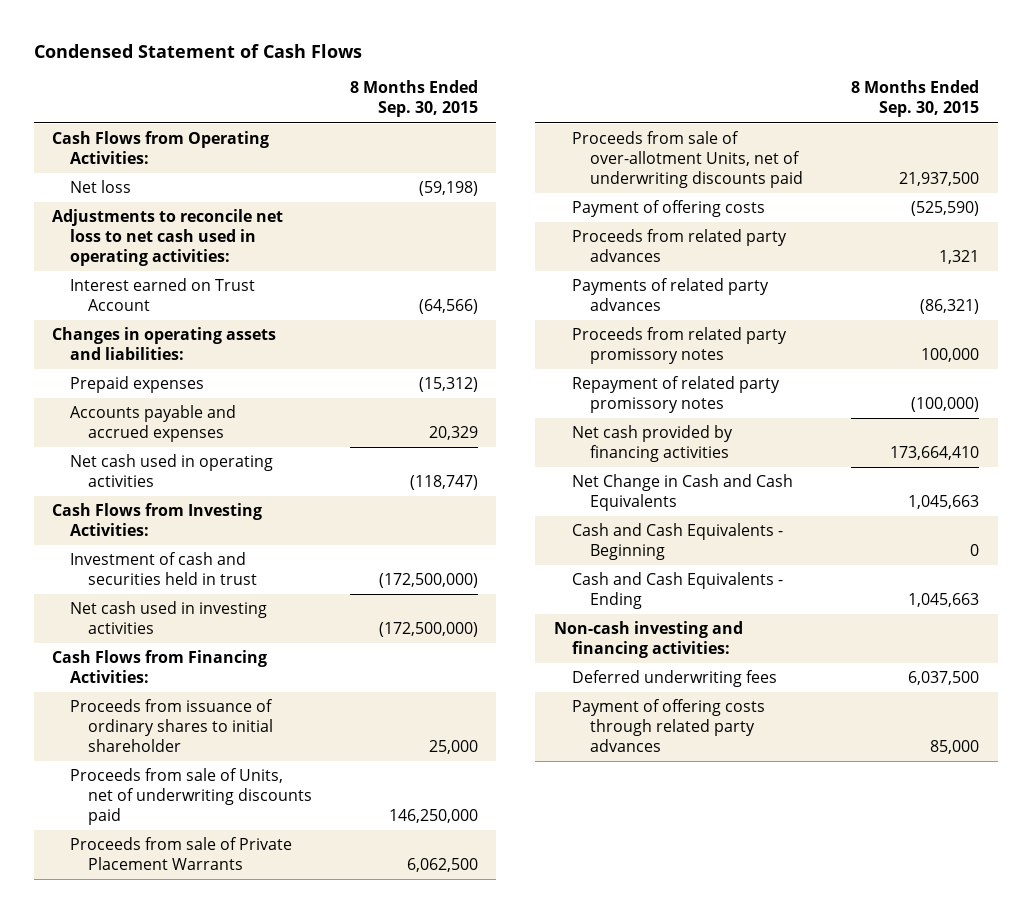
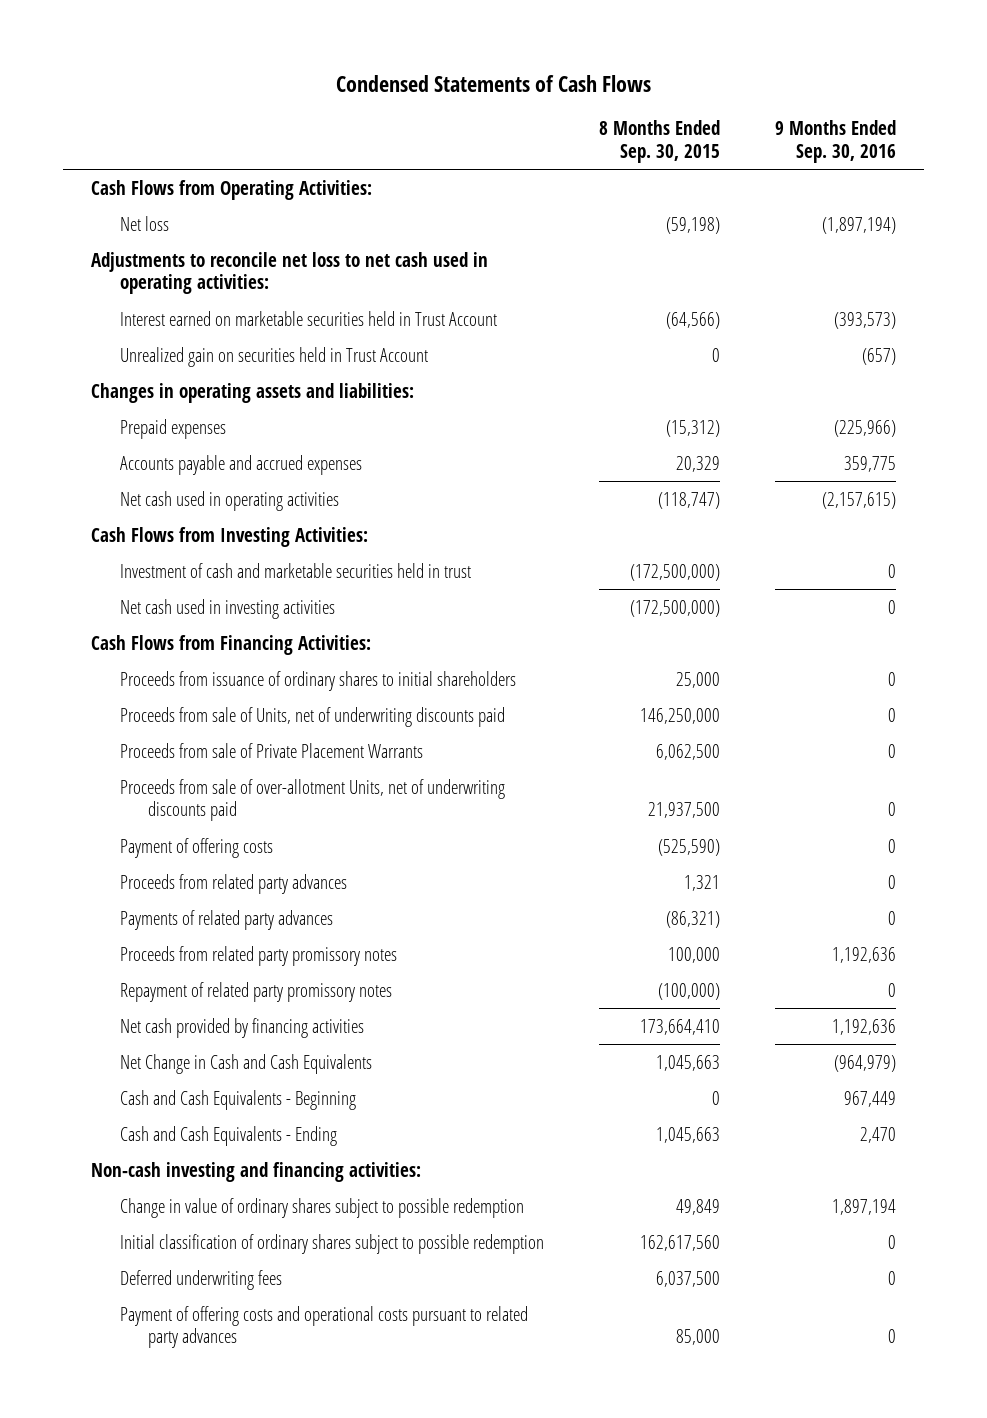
[33,43,362,58] Condensed Statement of Cash Flows -> [335,74,651,92] Condensed Statements of Cash Flows
none -> [775,120,897,163] 9 Months Ended Sep. 30, 2016
[70,278,256,312] Interest earned on Trust Account -> [119,310,497,326] Interest earned on marketable securities held in Trust Account
none -> [119,346,428,367] Unrealized gain on securities held in Trust Account
[70,552,258,586] Investment of cash and securities held in trust -> [119,562,471,578] Investment of cash and marketable securities held in trust
[70,699,274,753] Proceeds from issuance of ordinary shares to initial shareholder -> [119,670,516,691] Proceeds from issuance of ordinary shares to initial shareholders
none -> [119,1197,524,1218] Change in value of ordinary shares subject to possible redemption
none -> [119,1233,544,1254] Initial classification of ordinary shares subject to possible redemption
[571,699,765,753] Payment of offering costs through related party advances -> [119,1305,528,1349] Payment of offering costs and operational costs pursuant to related party advances

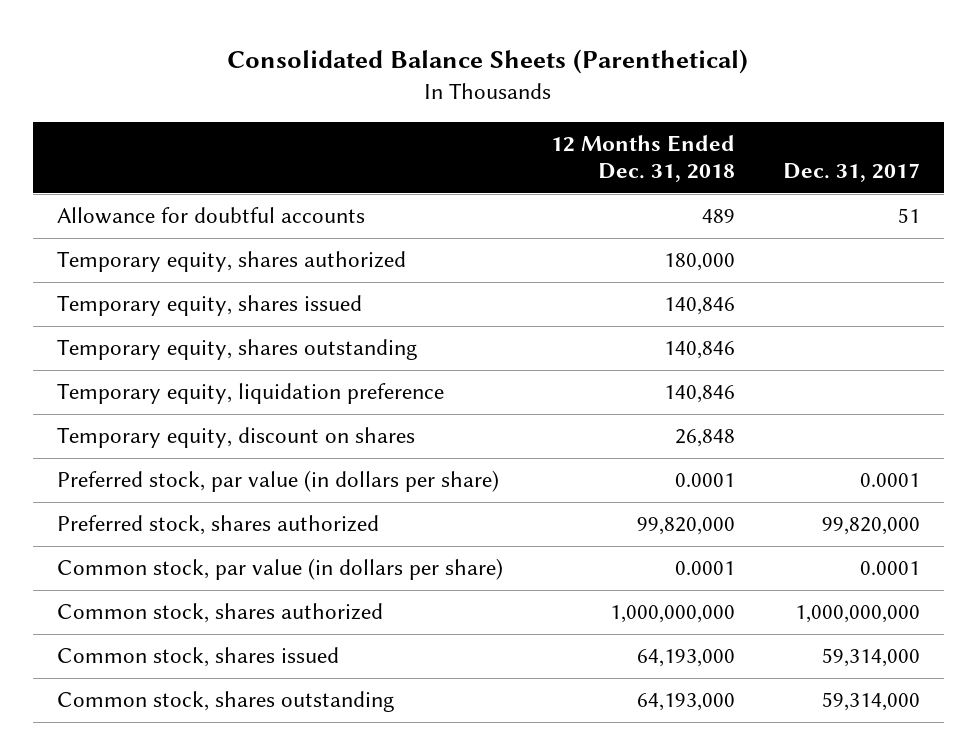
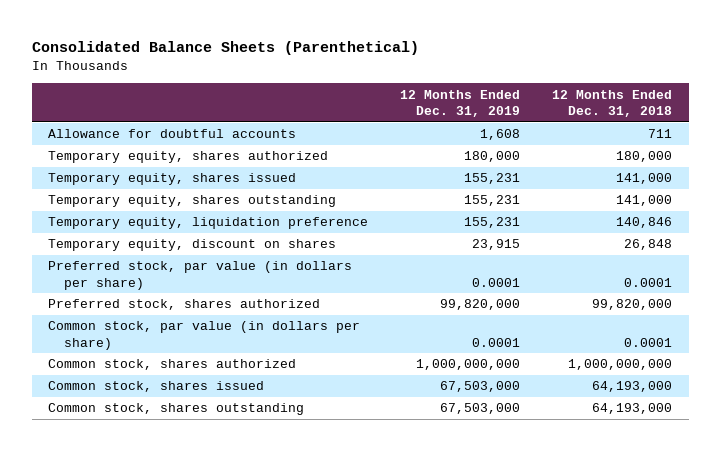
[782,163,920,183] Dec. 31, 2017 -> none
none -> [400,89,521,118] 12 Months Ended Dec. 31, 2019
[701,209,735,224] 489 -> [648,129,673,139] 711
[663,297,735,316] 140,846 -> [616,173,673,185] 141,000
[663,341,735,360] 140,846 -> [616,195,673,207] 141,000

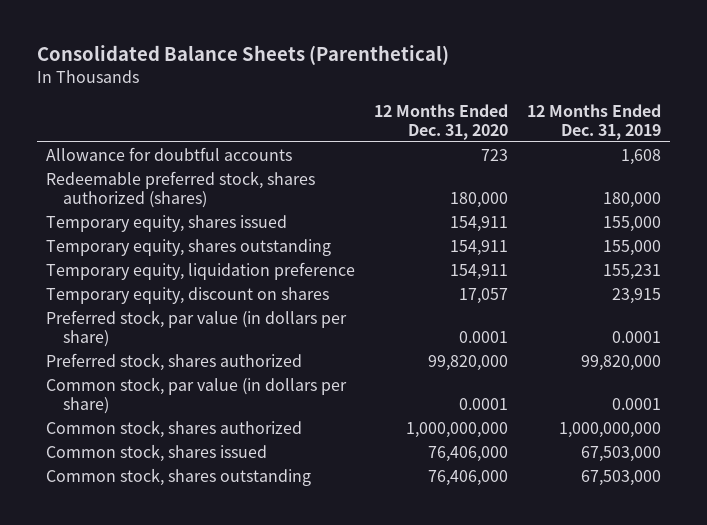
[552,89,673,118] 12 Months Ended Dec. 31, 2018 -> none
none -> [373,104,508,140] 12 Months Ended Dec. 31, 2020
[47,151,328,164] Temporary equity, shares authorized -> [45,171,315,208] Redeemable preferred stock, shares authorized (shares)
[464,173,521,185] 155,231 -> [602,216,661,233] 155,000
[464,195,521,207] 155,231 -> [602,240,661,257] 155,000

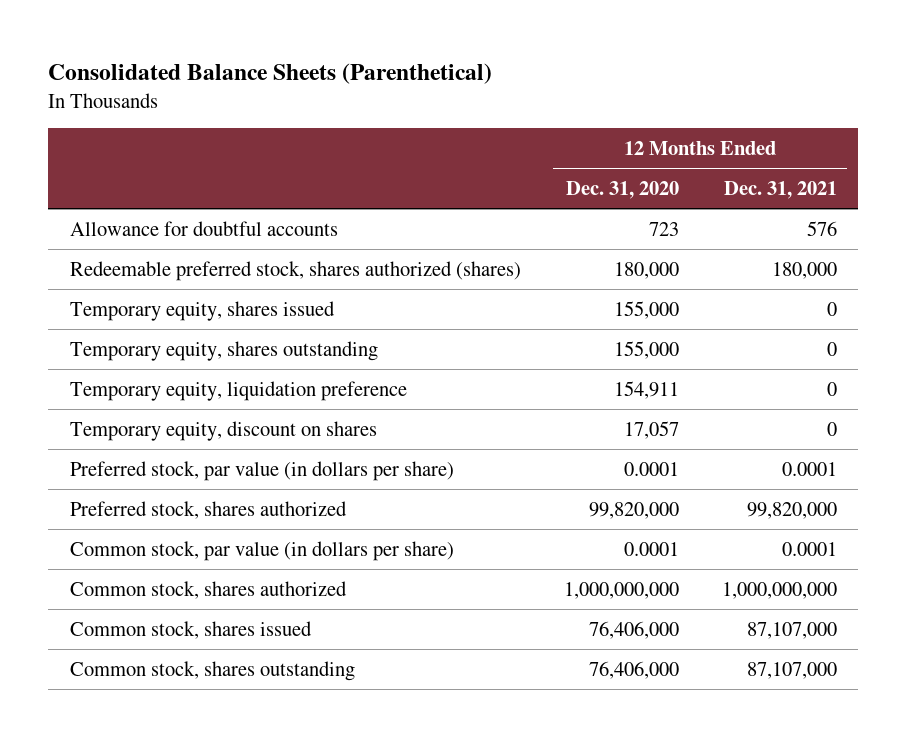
[526,104,661,140] 12 Months Ended Dec. 31, 2019 -> none
none -> [723,180,837,199] Dec. 31, 2021
[449,216,508,233] 154,911 -> [613,300,679,319] 155,000
[449,240,508,257] 154,911 -> [613,340,679,359] 155,000

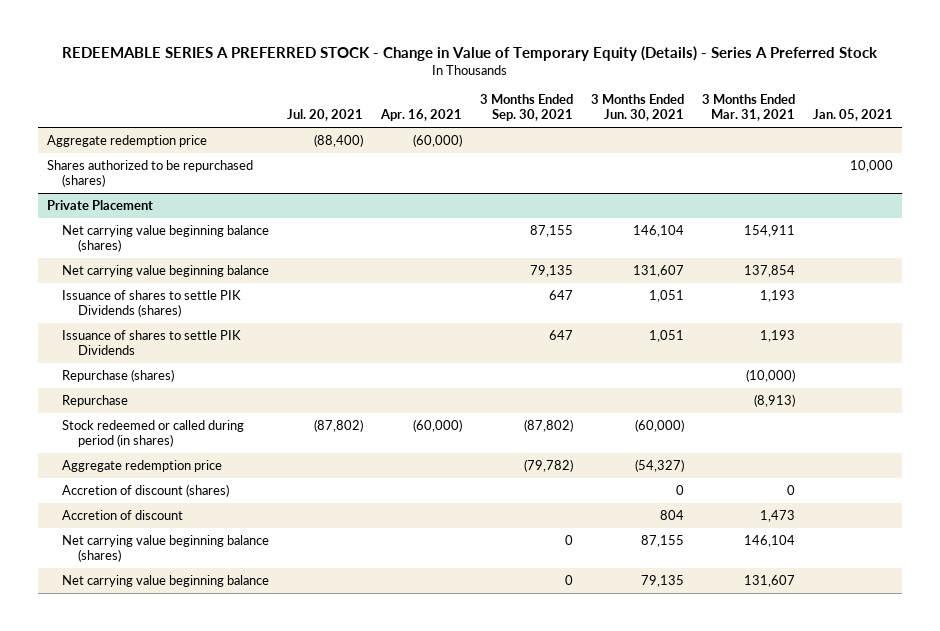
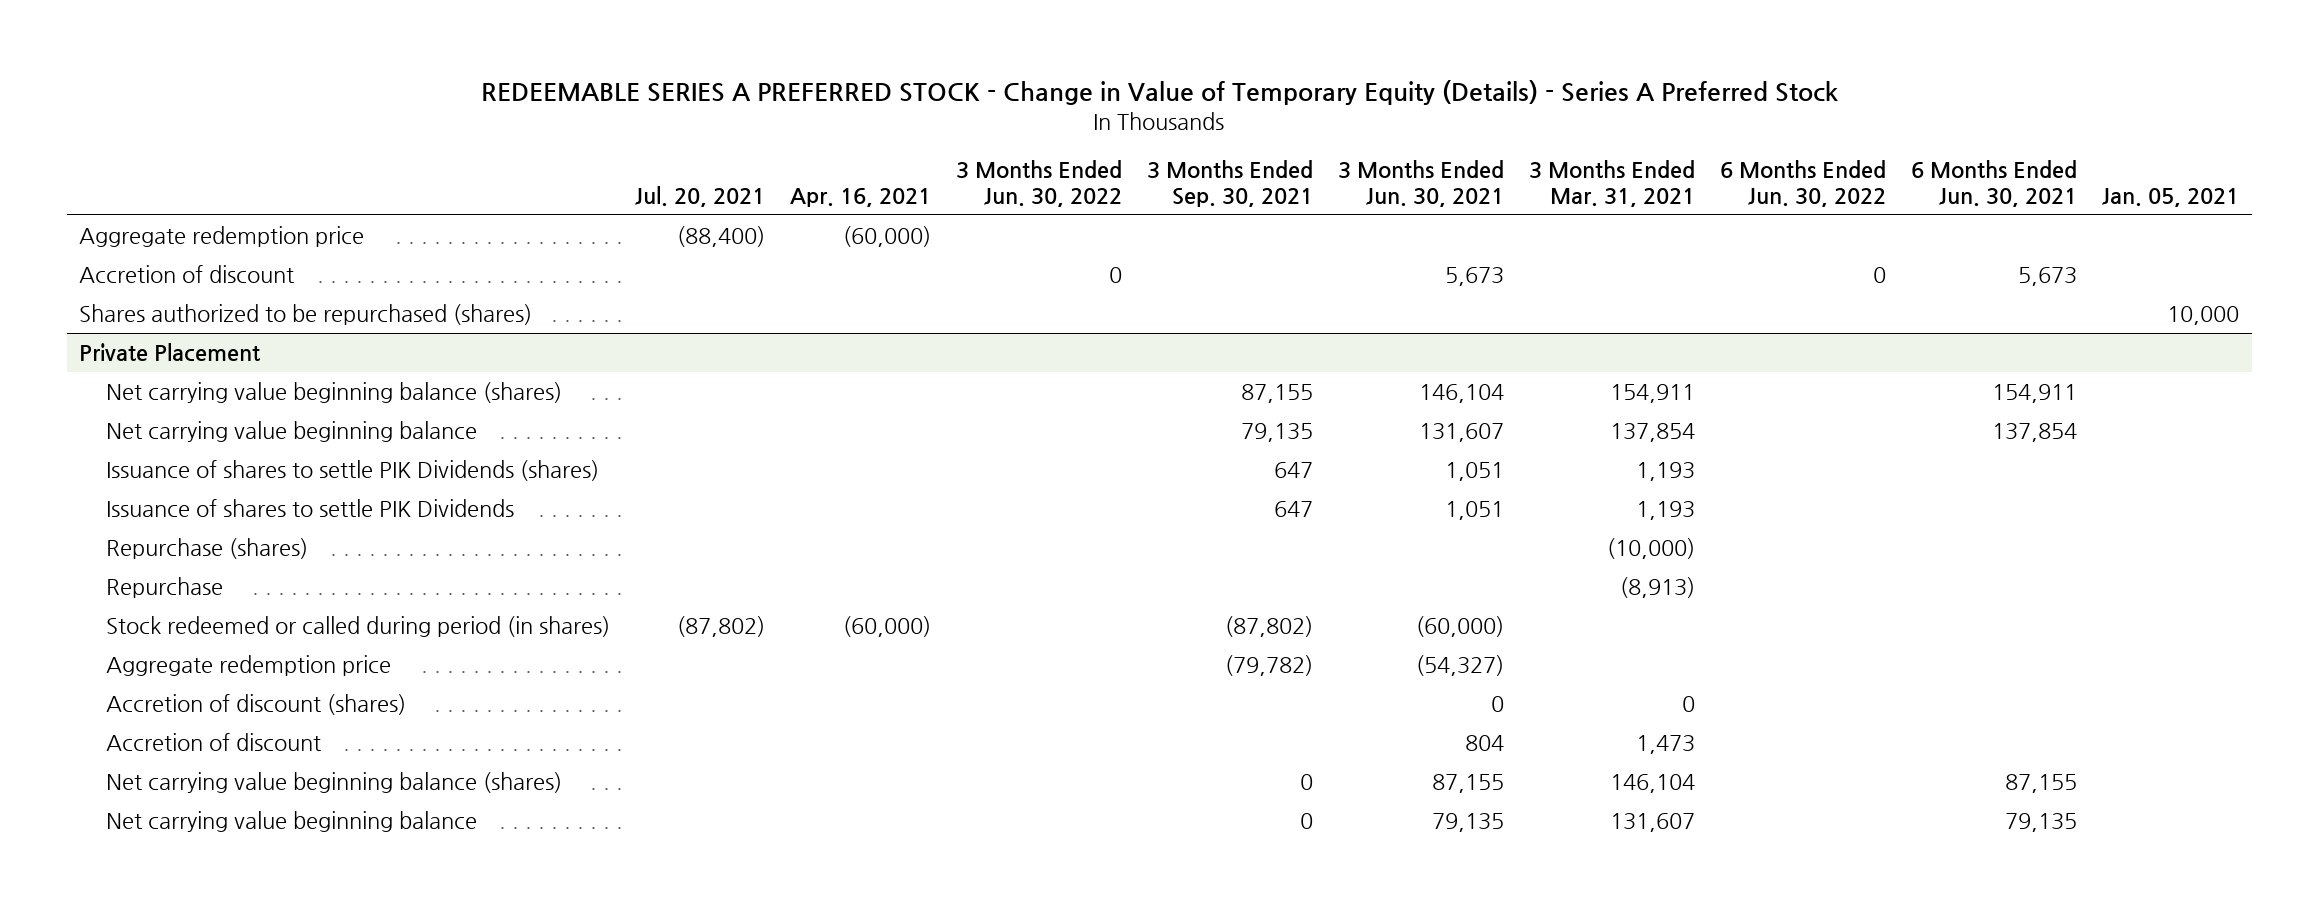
none -> [956,160,1123,207] 3 Months Ended Jun. 30, 2022
none -> [1720,160,1887,207] 6 Months Ended Jun. 30, 2022
none -> [1911,160,2078,207] 6 Months Ended Jun. 30, 2021
none -> [79,265,295,284] Accretion of discount

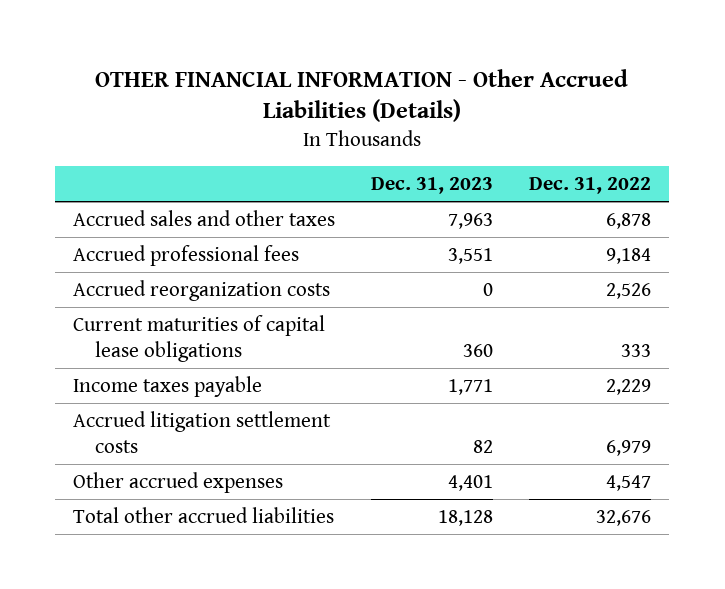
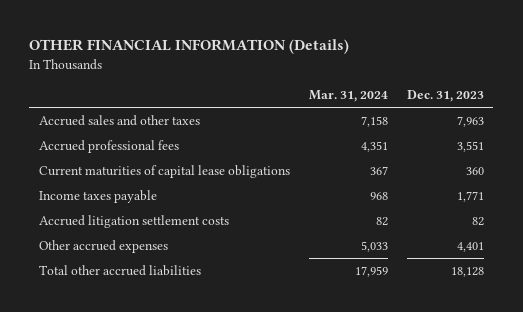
[95,68,629,123] OTHER FINANCIAL INFORMATION - Other Accrued Liabilities (Details) -> [29,39,350,55] OTHER FINANCIAL INFORMATION (Details)
[529,176,652,194] Dec. 31, 2022 -> none
none -> [308,90,388,103] Mar. 31, 2024
[73,279,331,301] Accrued reorganization costs -> none

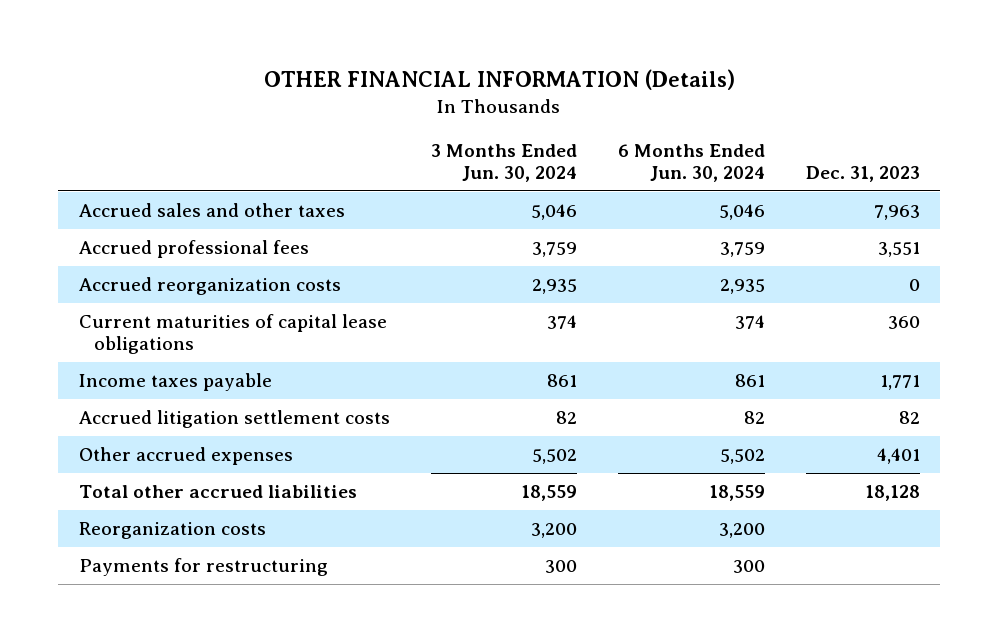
[308,90,388,103] Mar. 31, 2024 -> none
none -> [430,143,577,183] 3 Months Ended Jun. 30, 2024
none -> [617,143,765,183] 6 Months Ended Jun. 30, 2024
none -> [78,276,341,295] Accrued reorganization costs
none -> [78,521,266,539] Reorganization costs
none -> [78,557,328,576] Payments for restructuring

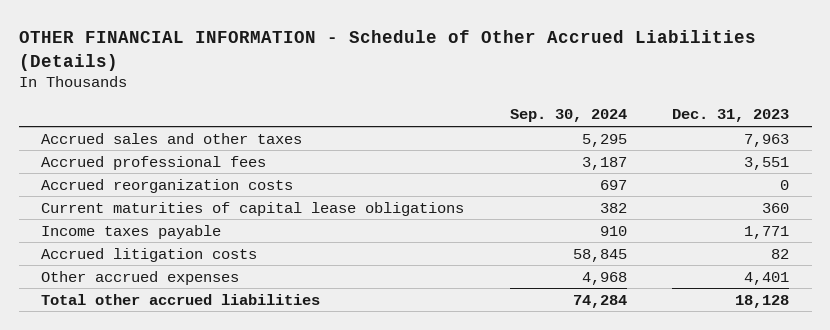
[264,69,736,91] OTHER FINANCIAL INFORMATION (Details) -> [18,29,756,71] OTHER FINANCIAL INFORMATION - Schedule of Other Accrued Liabilities (Details)
[430,143,577,183] 3 Months Ended Jun. 30, 2024 -> none
[617,143,765,183] 6 Months Ended Jun. 30, 2024 -> none
none -> [509,109,627,123] Sep. 30, 2024
[78,409,390,428] Accrued litigation settlement costs -> [41,247,258,262] Accrued litigation costs
[78,521,266,539] Reorganization costs -> none
[78,557,328,576] Payments for restructuring -> none

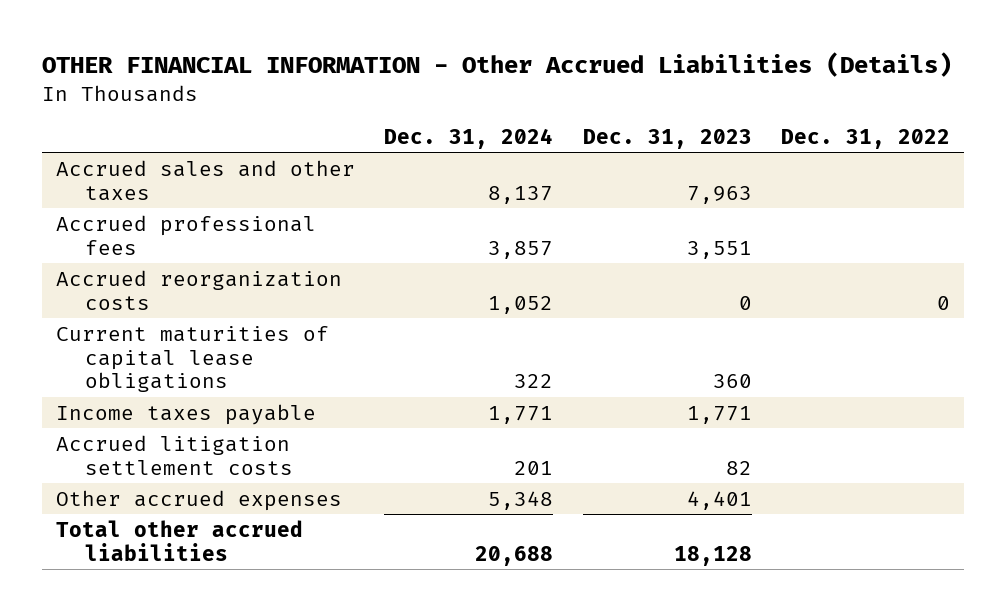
[18,29,756,71] OTHER FINANCIAL INFORMATION - Schedule of Other Accrued Liabilities (Details) -> [41,52,952,78] OTHER FINANCIAL INFORMATION - Other Accrued Liabilities (Details)
[509,109,627,123] Sep. 30, 2024 -> none
none -> [384,127,554,149] Dec. 31, 2024
none -> [780,128,950,149] Dec. 31, 2022
[41,247,258,262] Accrued litigation costs -> [56,434,294,475] Accrued litigation settlement costs

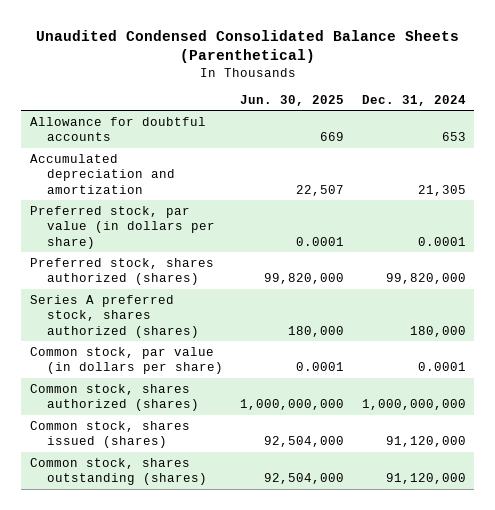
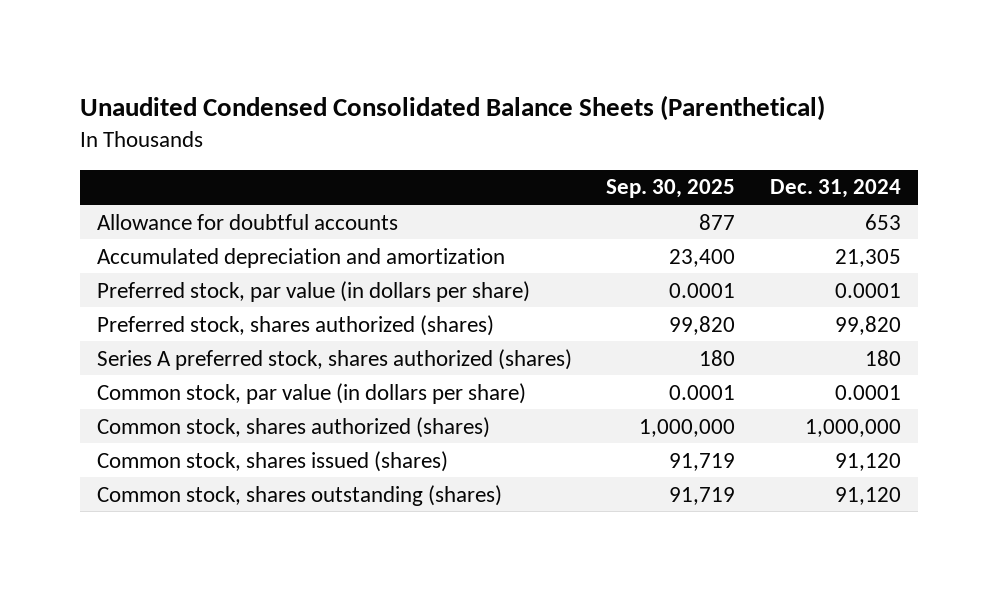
[240,94,345,106] Jun. 30, 2025 -> none
none -> [606,179,736,199] Sep. 30, 2025
[385,273,466,285] 99,820,000 -> [834,315,901,335] 99,820
[409,325,466,337] 180,000 -> [864,349,901,366] 180
[361,399,466,411] 1,000,000,000 -> [804,418,901,437] 1,000,000
[385,436,466,448] 91,120,000 -> [834,452,901,471] 91,120
[385,473,466,485] 91,120,000 -> [834,486,901,505] 91,120

